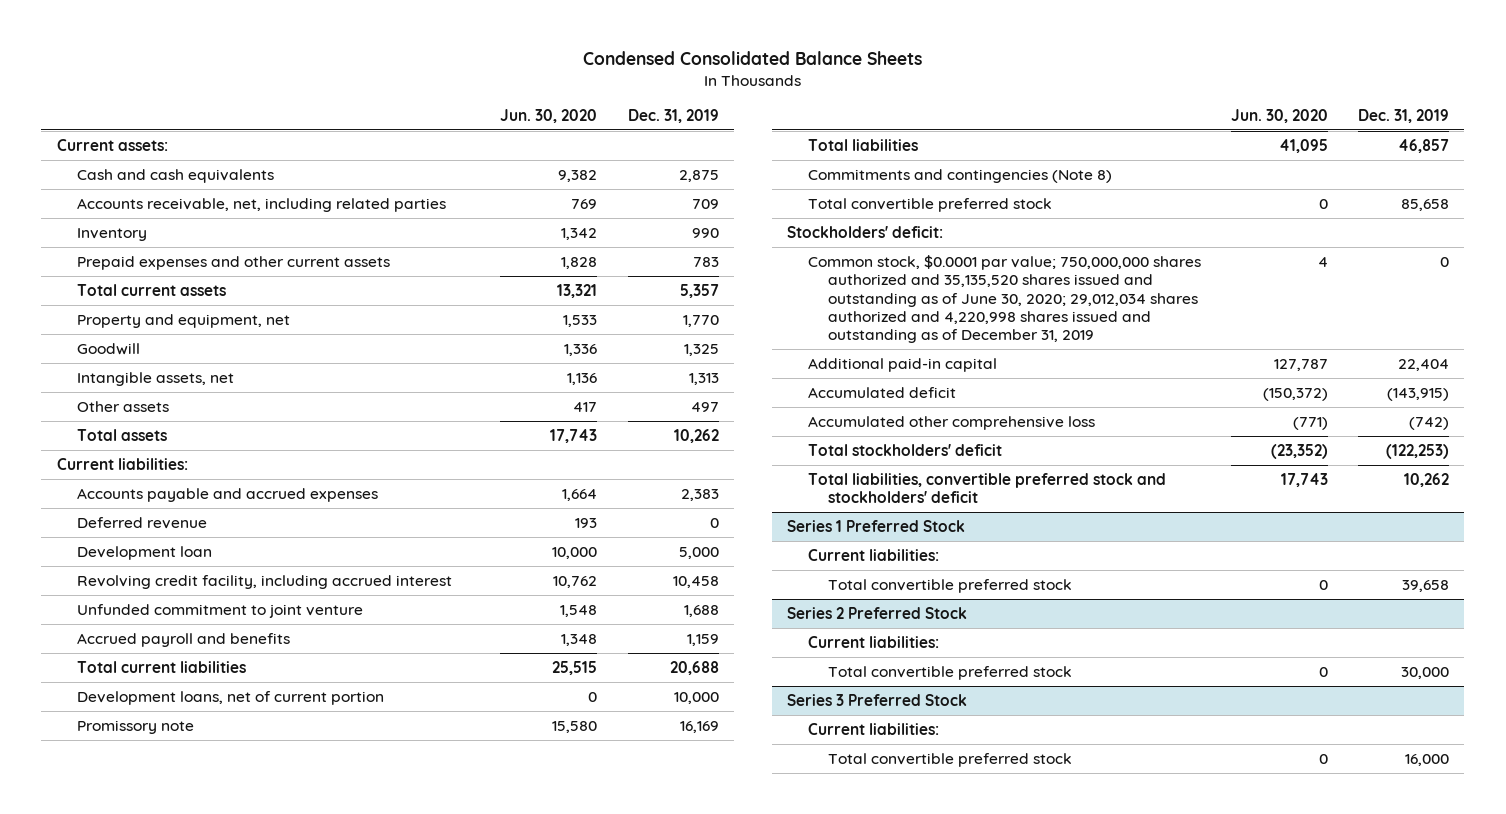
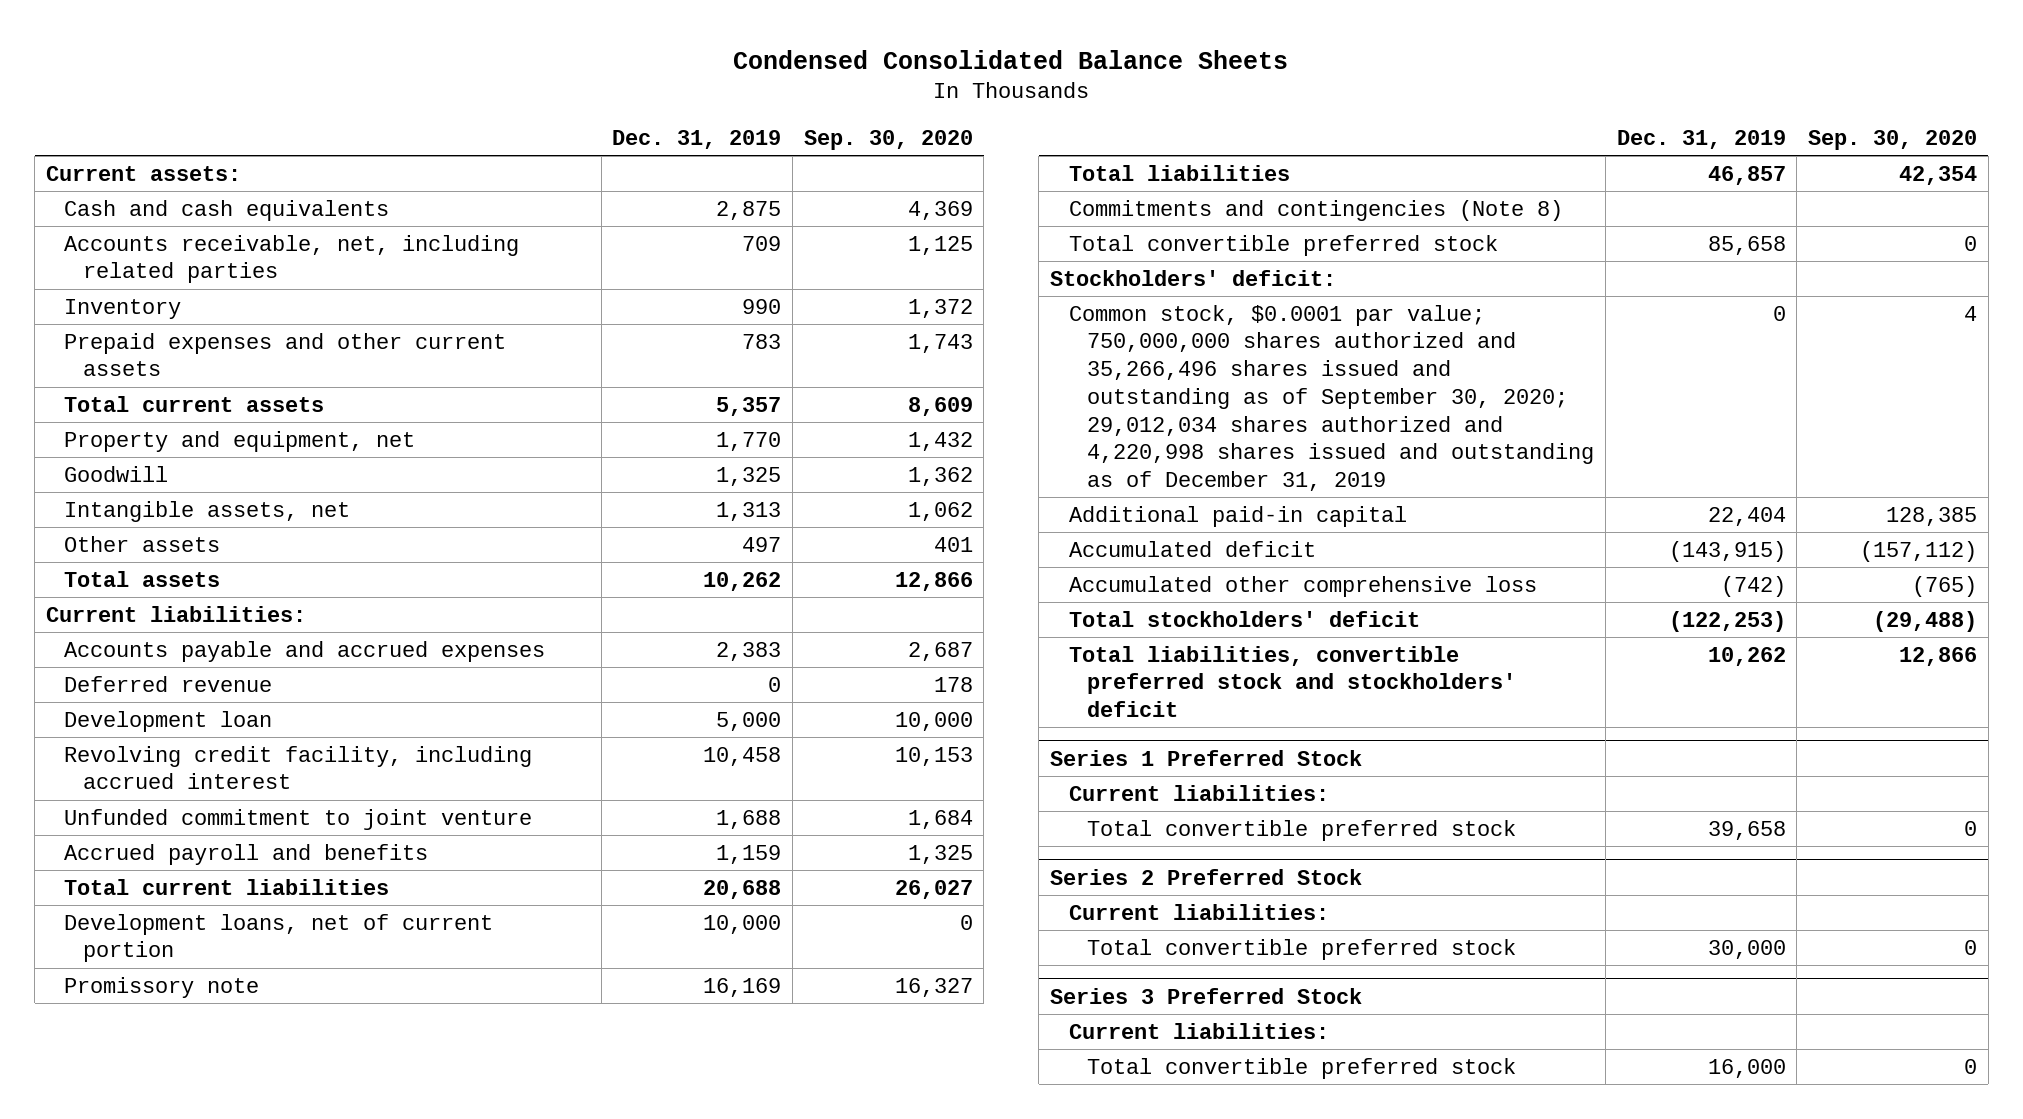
[500,108,598,123] Jun. 30, 2020 -> none
none -> [803,129,973,150] Sep. 30, 2020
[807,254,1201,344] Common stock, $0.0001 par value; 750,000,000 shares authorized and 35,135,520 shares issued and outstanding as of June 30, 2020; 29,012,034 shares authorized and 4,220,998 shares issued and outstanding as of December 31, 2019 -> [1068,304,1595,492] Common stock, $0.0001 par value; 750,000,000 shares authorized and 35,266,496 shares issued and outstanding as of September 30, 2020; 29,012,034 shares authorized and 4,220,998 shares issued and outstanding as of December 31, 2019

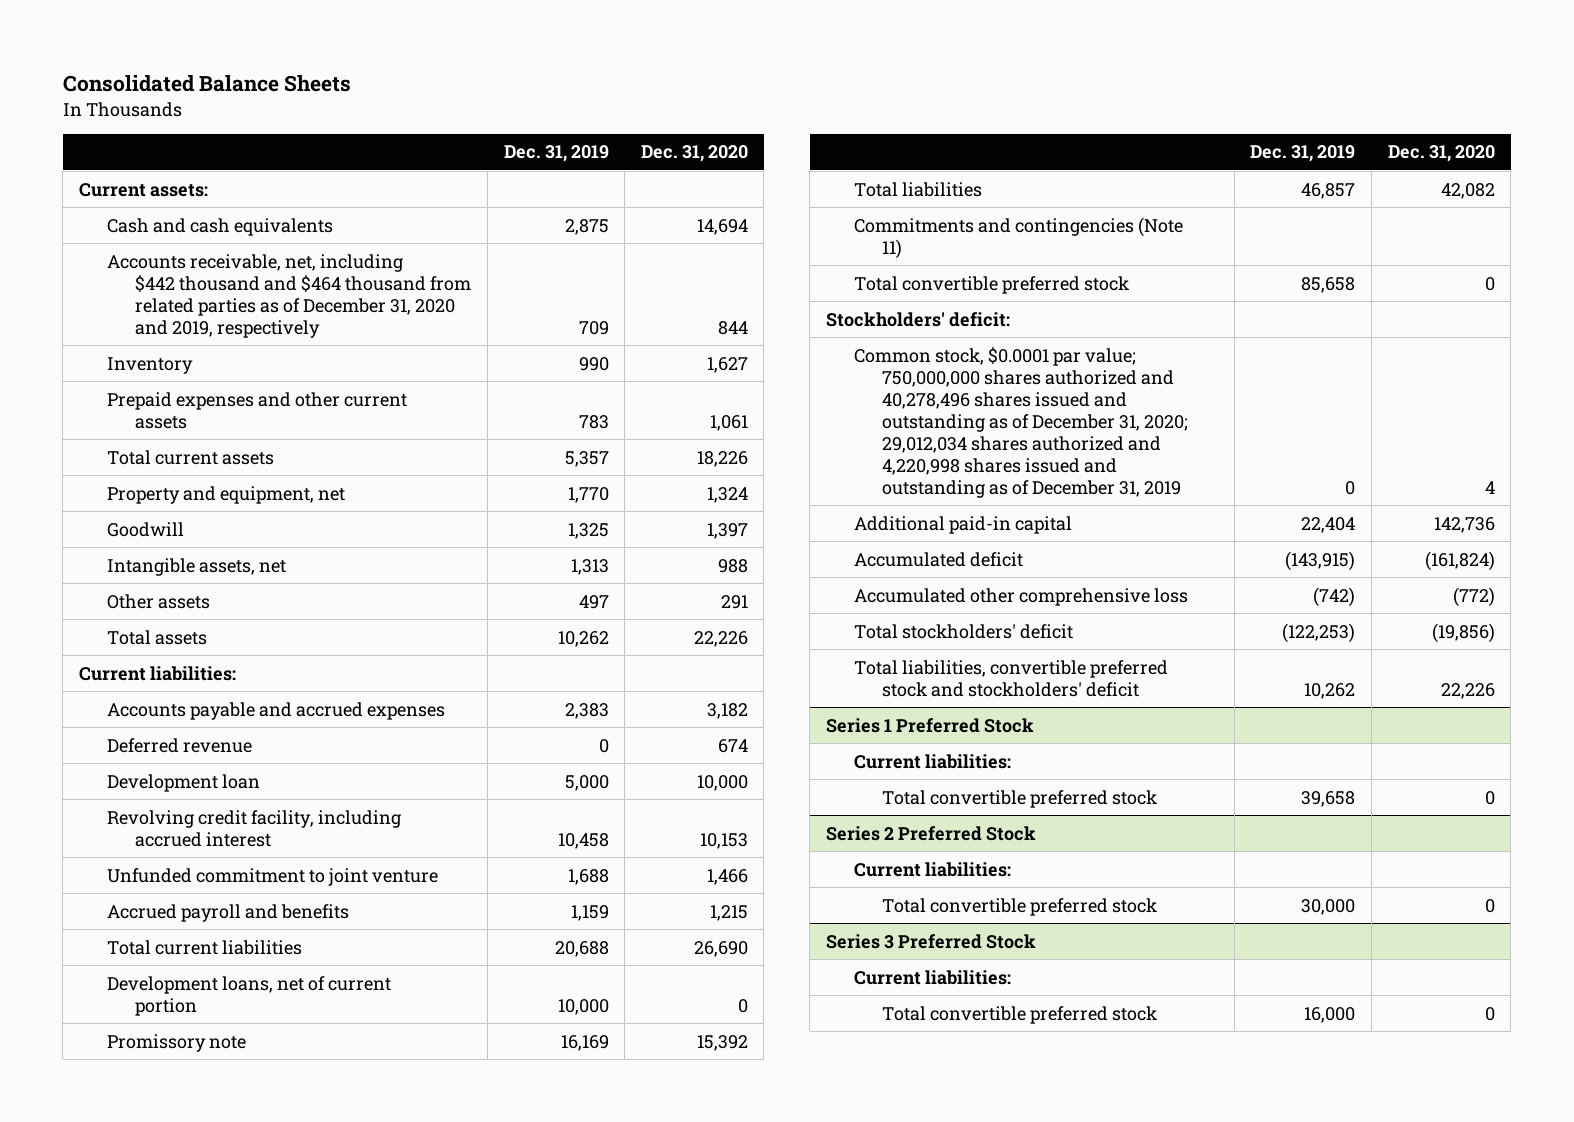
[733,49,1289,69] Condensed Consolidated Balance Sheets -> [62,75,351,93] Consolidated Balance Sheets
[803,129,973,150] Sep. 30, 2020 -> none
none -> [640,145,748,163] Dec. 31, 2020
[64,234,520,284] Accounts receivable, net, including related parties -> [107,253,472,338] Accounts receivable, net, including $442 thousand and $464 thousand from related parties as of December 31, 2020 and 2019, respectively
[1068,199,1563,221] Commitments and contingencies (Note 8) -> [853,216,1183,259] Commitments and contingencies (Note 11)
[1068,304,1595,492] Common stock, $0.0001 par value; 750,000,000 shares authorized and 35,266,496 shares issued and outstanding as of September 30, 2020; 29,012,034 shares authorized and 4,220,998 shares issued and outstanding as of December 31, 2019 -> [853,346,1189,499] Common stock, $0.0001 par value; 750,000,000 shares authorized and 40,278,496 shares issued and outstanding as of December 31, 2020; 29,012,034 shares authorized and 4,220,998 shares issued and outstanding as of December 31, 2019

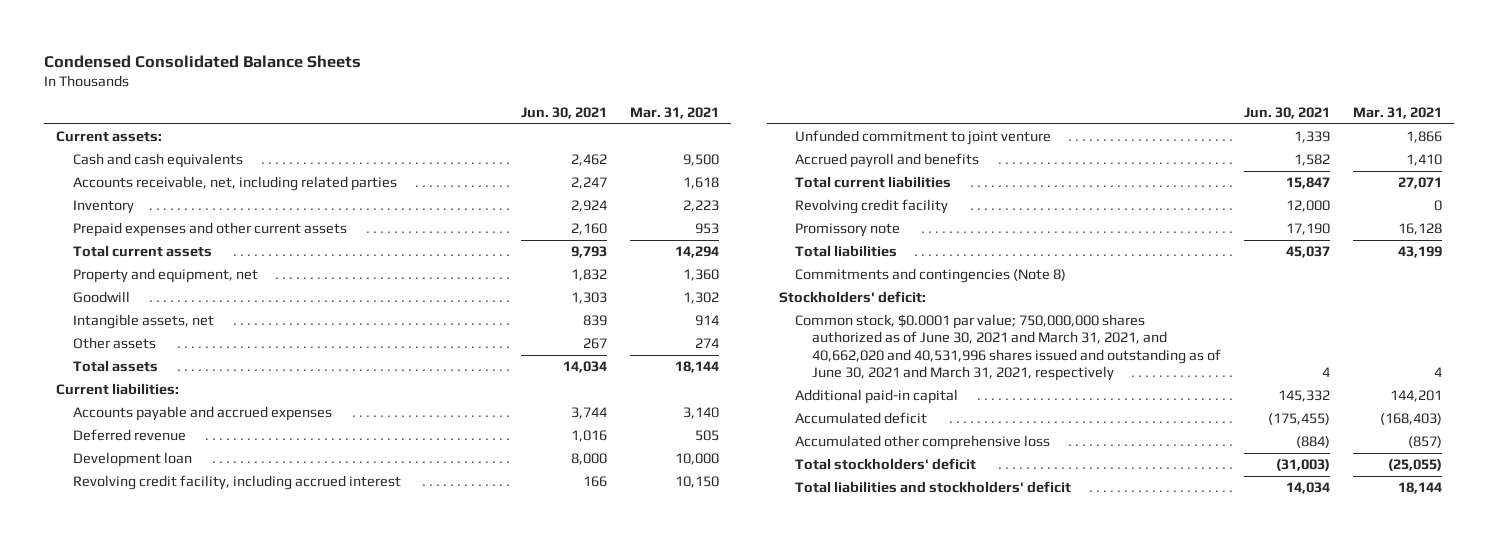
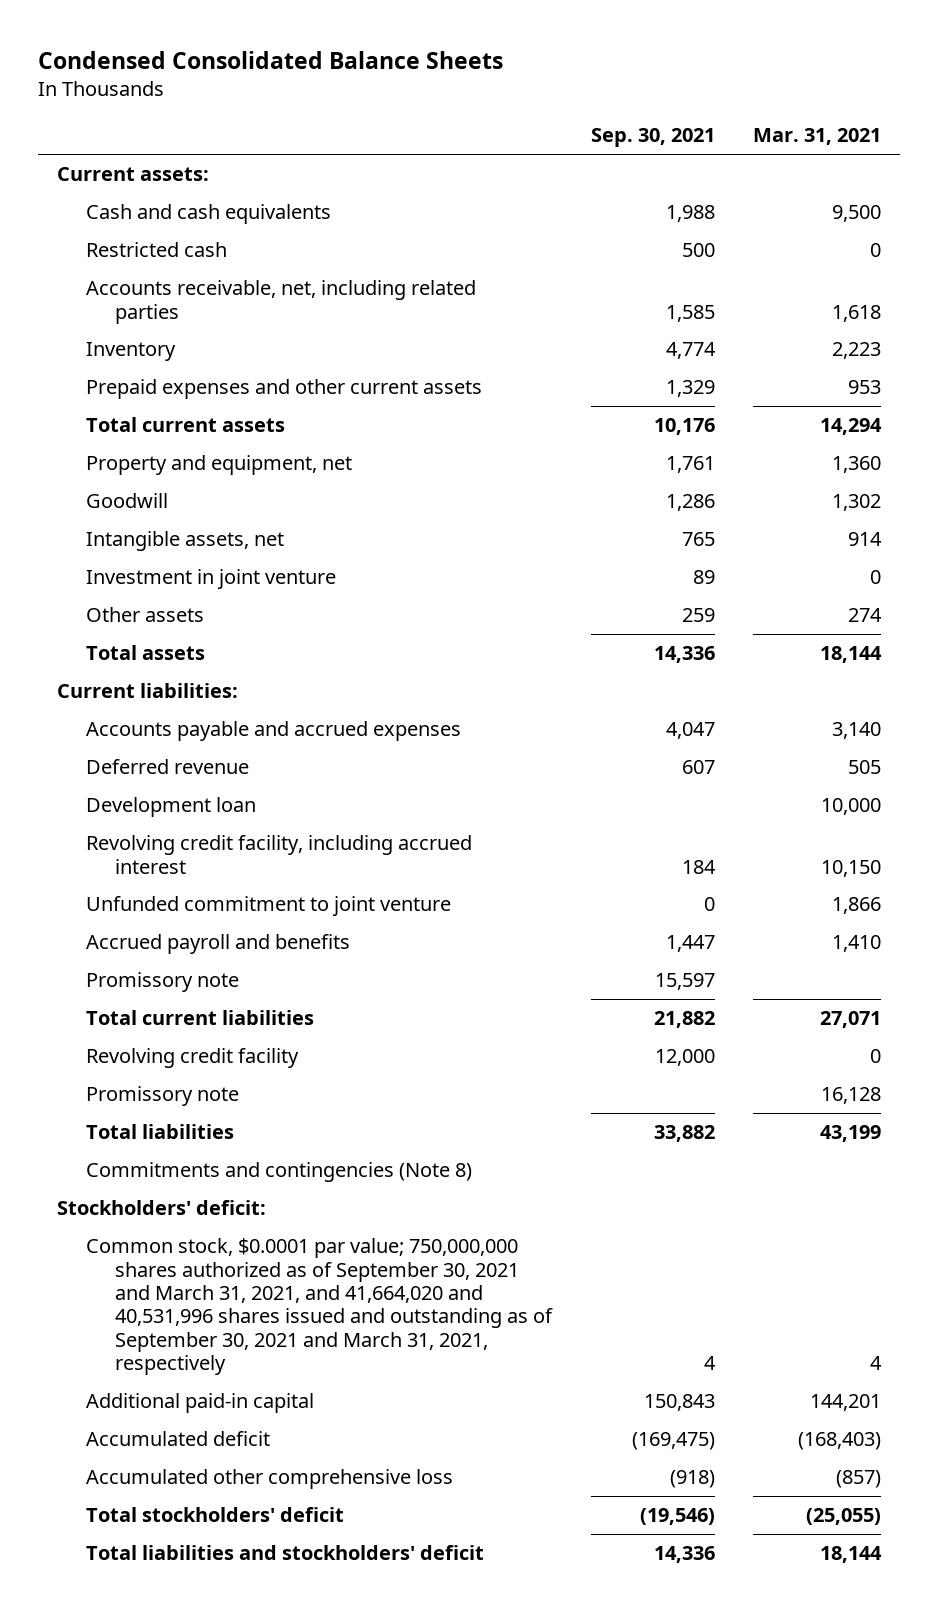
[521,106,608,119] Jun. 30, 2021 -> none
none -> [590,128,715,148] Sep. 30, 2021
none -> [86,242,228,258] Restricted cash
none -> [86,569,337,590] Investment in joint venture
none -> [86,972,240,993] Promissory note
[795,314,1221,382] Common stock, $0.0001 par value; 750,000,000 shares authorized as of June 30, 2021 and March 31, 2021, and 40,662,020 and 40,531,996 shares issued and outstanding as of June 30, 2021 and March 31, 2021, respectively -> [86,1238,554,1375] Common stock, $0.0001 par value; 750,000,000 shares authorized as of September 30, 2021 and March 31, 2021, and 41,664,020 and 40,531,996 shares issued and outstanding as of September 30, 2021 and March 31, 2021, respectively

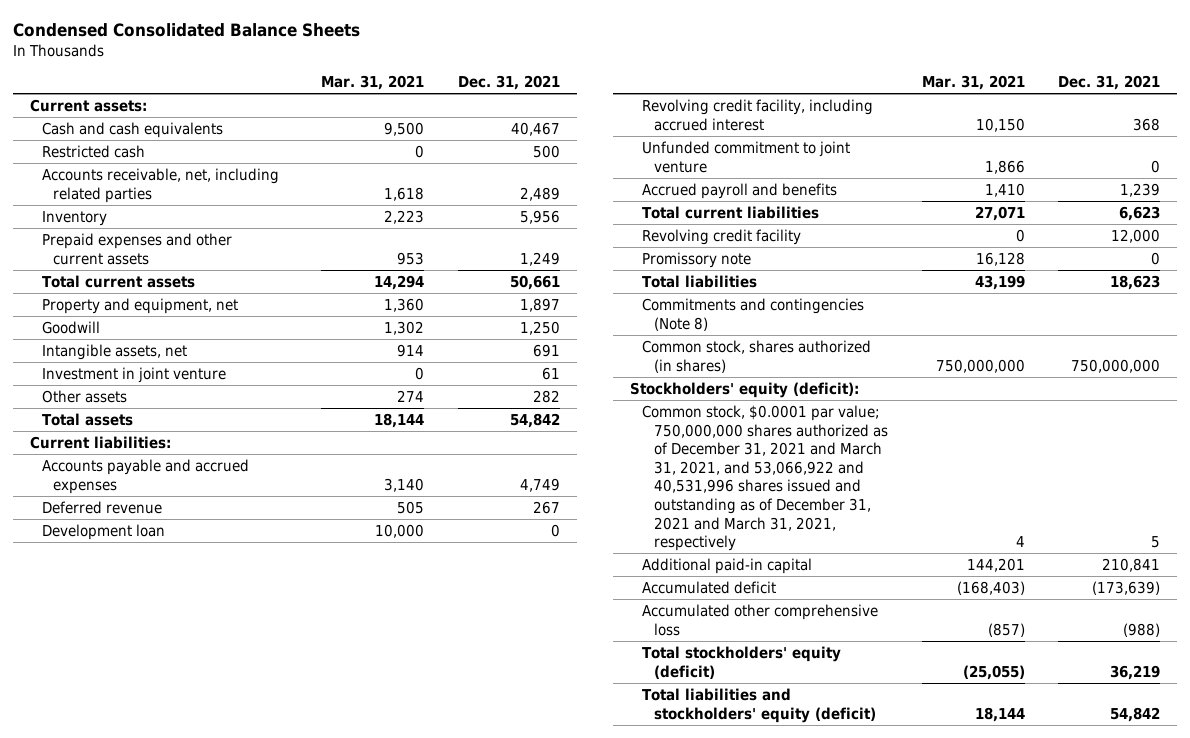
[590,128,715,148] Sep. 30, 2021 -> none
none -> [457,75,560,91] Dec. 31, 2021
[86,972,240,993] Promissory note -> none
none -> [642,339,872,373] Common stock, shares authorized (in shares)
[56,1200,266,1216] Stockholders' deficit: -> [630,381,860,398] Stockholders' equity (deficit):
[86,1238,554,1375] Common stock, $0.0001 par value; 750,000,000 shares authorized as of September 30, 2021 and March 31, 2021, and 41,664,020 and 40,531,996 shares issued and outstanding as of September 30, 2021 and March 31, 2021, respectively -> [642,404,888,552] Common stock, $0.0001 par value; 750,000,000 shares authorized as of December 31, 2021 and March 31, 2021, and 53,066,922 and 40,531,996 shares issued and outstanding as of December 31, 2021 and March 31, 2021, respectively
[86,1507,345,1523] Total stockholders' deficit -> [642,645,842,679] Total stockholders' equity (deficit)
[86,1545,485,1561] Total liabilities and stockholders' deficit -> [642,687,876,723] Total liabilities and stockholders' equity (deficit)

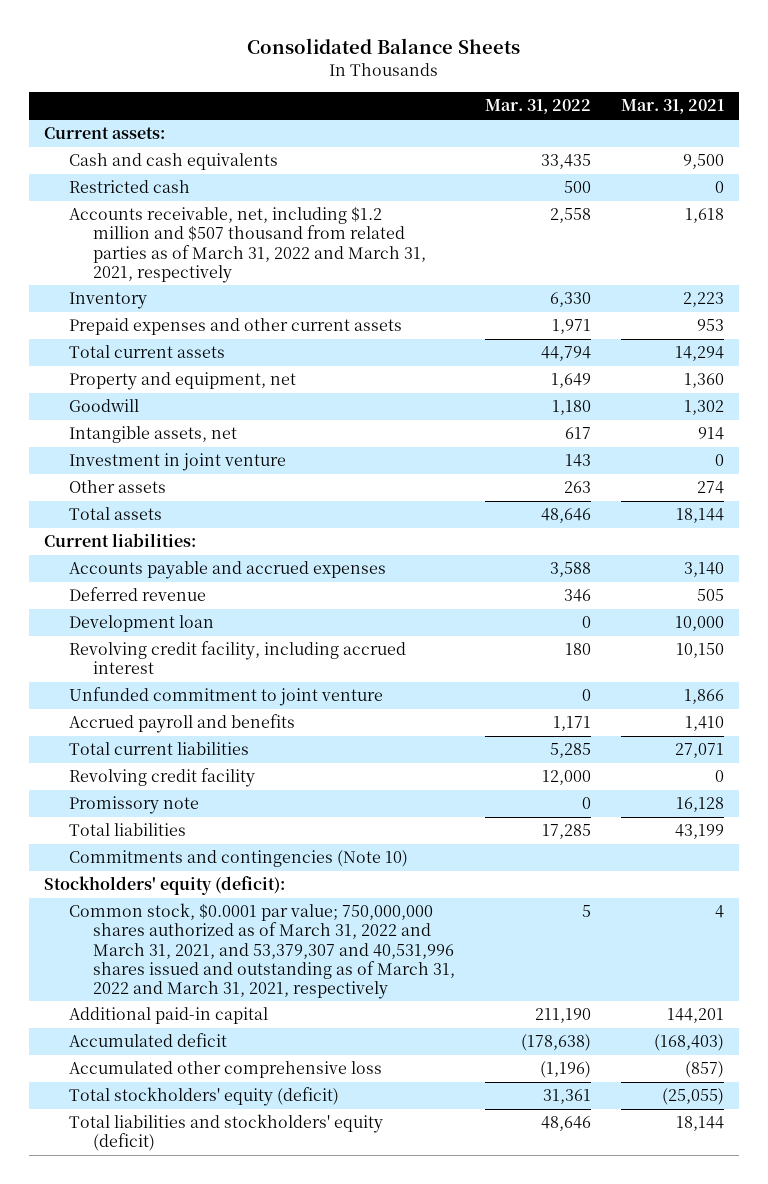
[12,22,360,37] Condensed Consolidated Balance Sheets -> [247,38,521,55] Consolidated Balance Sheets
[457,75,560,91] Dec. 31, 2021 -> none
none -> [484,99,591,115] Mar. 31, 2022
[41,167,279,203] Accounts receivable, net, including related parties -> [68,206,426,283] Accounts receivable, net, including $1.2 million and $507 thousand from related parties as of March 31, 2022 and March 31, 2021, respectively
[642,339,872,373] Common stock, shares authorized (in shares) -> none
[642,297,865,331] Commitments and contingencies (Note 8) -> [68,850,408,868] Commitments and contingencies (Note 10)
[642,404,888,552] Common stock, $0.0001 par value; 750,000,000 shares authorized as of December 31, 2021 and March 31, 2021, and 53,066,922 and 40,531,996 shares issued and outstanding as of December 31, 2021 and March 31, 2021, respectively -> [68,903,455,999] Common stock, $0.0001 par value; 750,000,000 shares authorized as of March 31, 2022 and March 31, 2021, and 53,379,307 and 40,531,996 shares issued and outstanding as of March 31, 2022 and March 31, 2021, respectively

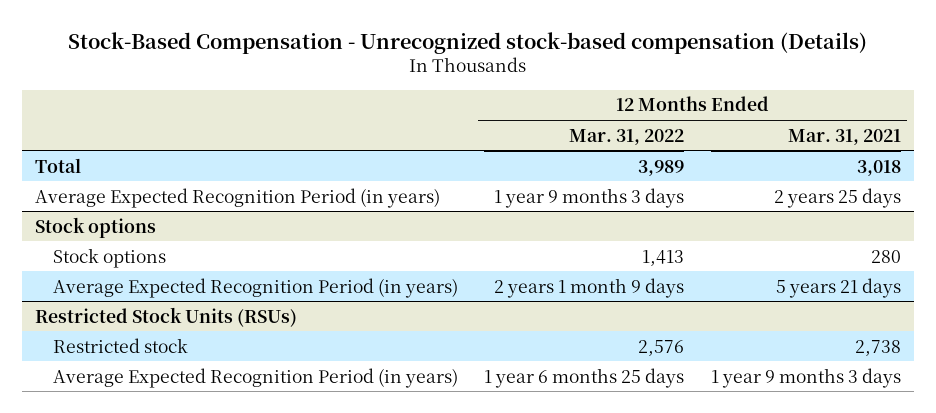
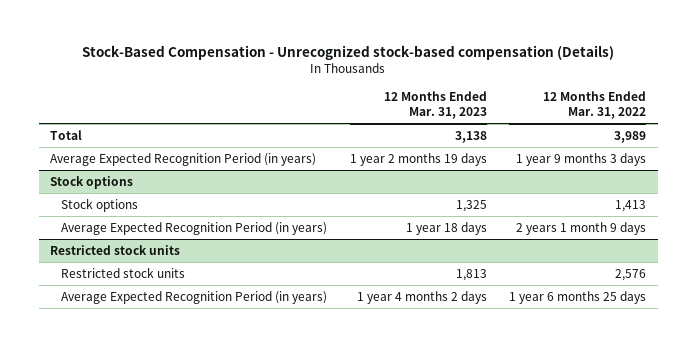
[787,128,901,145] Mar. 31, 2021 -> none
none -> [383,90,487,119] 12 Months Ended Mar. 31, 2023
[35,306,298,327] Restricted Stock Units (RSUs) -> [49,245,180,256] Restricted stock units
[52,337,188,353] Restricted stock -> [60,267,185,279] Restricted stock units

